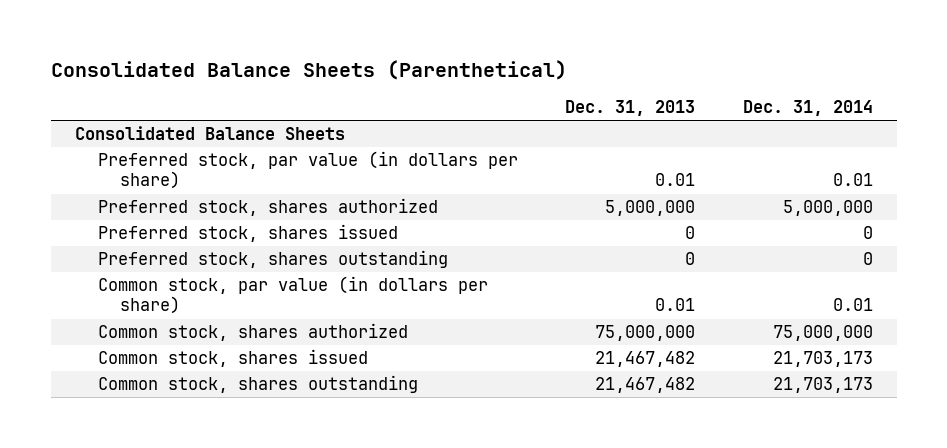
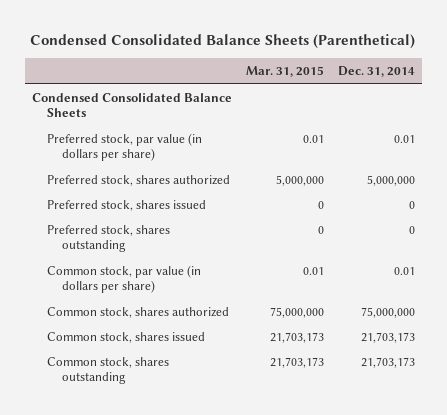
[50,59,567,80] Consolidated Balance Sheets (Parenthetical) -> [30,34,416,50] Condensed Consolidated Balance Sheets (Parenthetical)
[565,99,696,116] Dec. 31, 2013 -> none
none -> [245,66,324,78] Mar. 31, 2015
[74,126,345,141] Consolidated Balance Sheets -> [32,92,233,118] Condensed Consolidated Balance Sheets

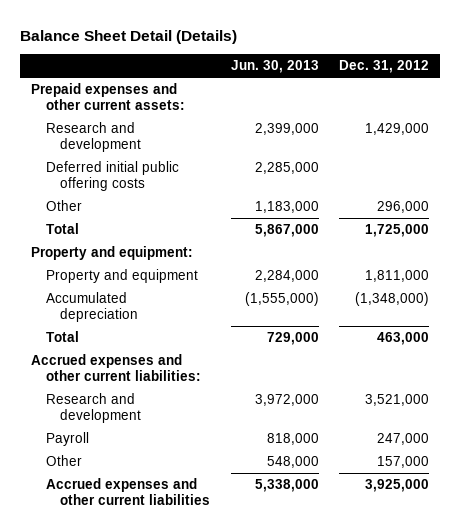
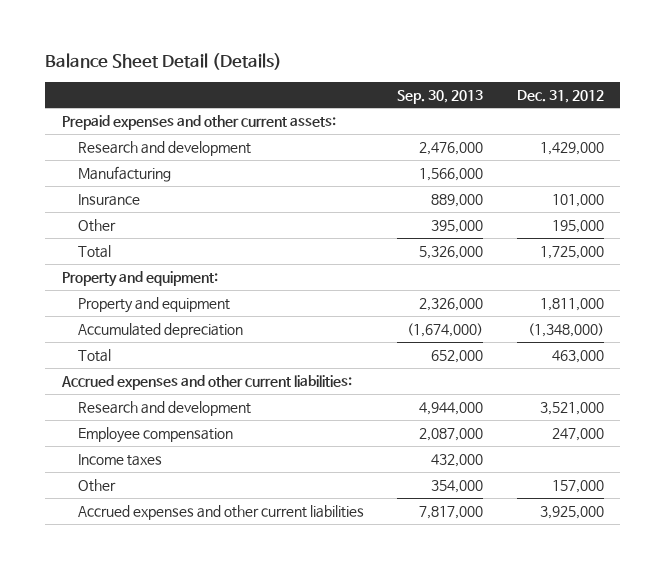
[230,60,319,74] Jun. 30, 2013 -> none
none -> [397,89,484,104] Sep. 30, 2013
[45,161,179,191] Deferred initial public offering costs -> none
none -> [77,166,171,183] Manufacturing
none -> [77,194,140,207] Insurance
[377,201,430,214] 296,000 -> [551,220,604,234] 195,000
[45,432,89,447] Payroll -> [77,427,233,444] Employee compensation
none -> [77,454,162,467] Income taxes

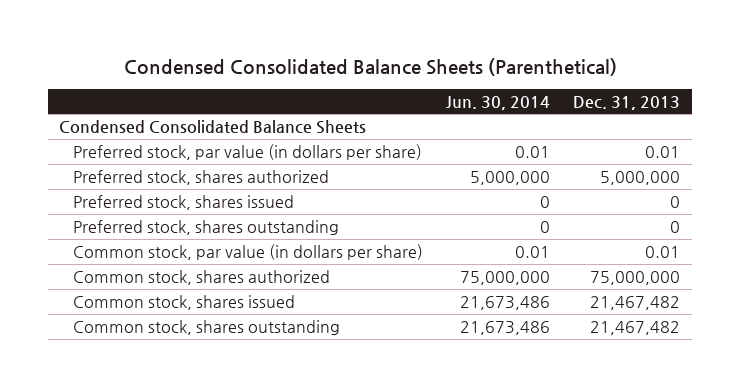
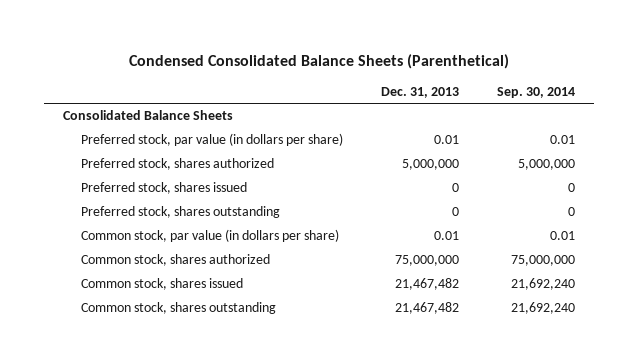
[445,95,550,110] Jun. 30, 2014 -> none
none -> [497,86,576,98] Sep. 30, 2014
[59,120,367,135] Condensed Consolidated Balance Sheets -> [63,110,234,121] Consolidated Balance Sheets

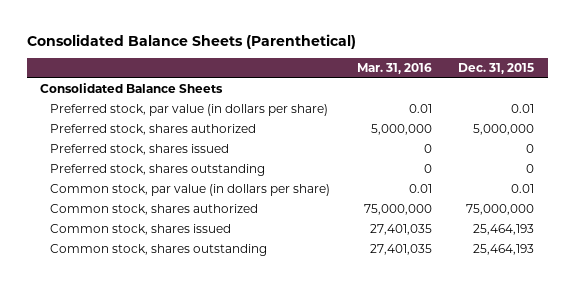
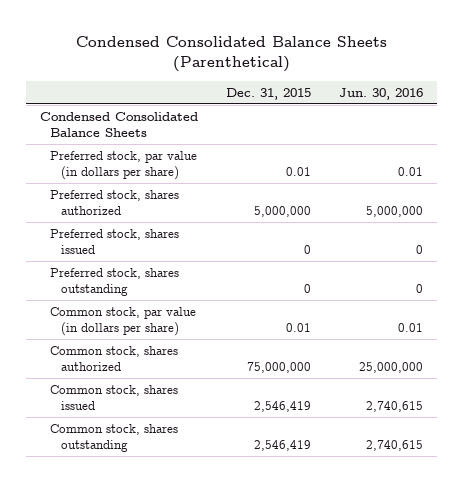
[26,33,356,49] Consolidated Balance Sheets (Parenthetical) -> [75,35,387,73] Condensed Consolidated Balance Sheets (Parenthetical)
[356,63,432,75] Mar. 31, 2016 -> none
none -> [339,87,424,100] Jun. 30, 2016
[40,83,224,94] Consolidated Balance Sheets -> [40,112,199,138] Condensed Consolidated Balance Sheets
[473,224,535,236] 25,464,193 -> [254,401,312,413] 2,546,419
[473,244,535,256] 25,464,193 -> [254,440,312,452] 2,546,419

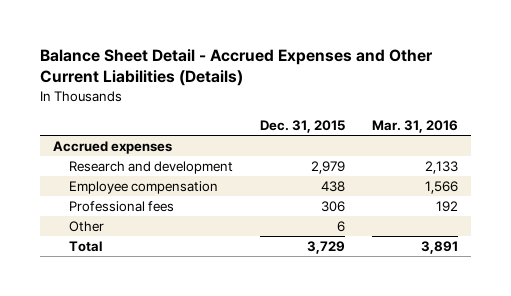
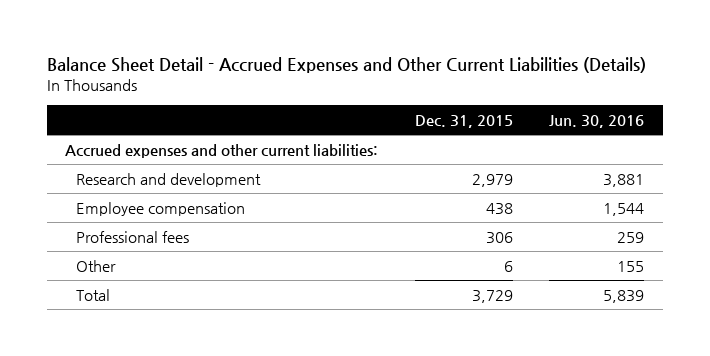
[372,119,459,133] Mar. 31, 2016 -> none
none -> [549,114,645,128] Jun. 30, 2016
[53,141,173,155] Accrued expenses -> [65,143,379,158] Accrued expenses and other current liabilities:

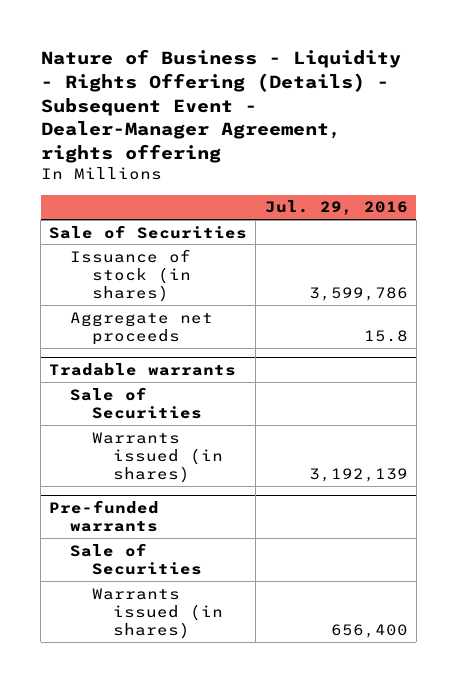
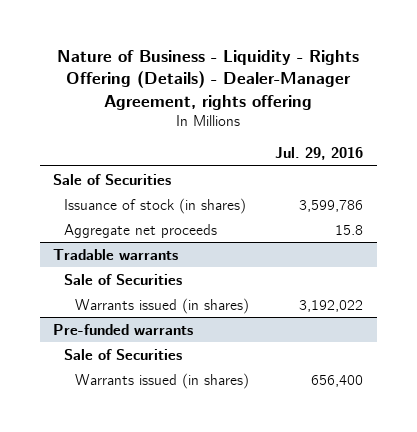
[40,49,401,163] Nature of Business - Liquidity - Rights Offering (Details) - Subsequent Event - Dealer-Manager Agreement, rights offering -> [57,50,360,110] Nature of Business - Liquidity - Rights Offering (Details) - Dealer-Manager Agreement, rights offering
[308,467,408,482] 3,192,139 -> [299,299,364,312] 3,192,022

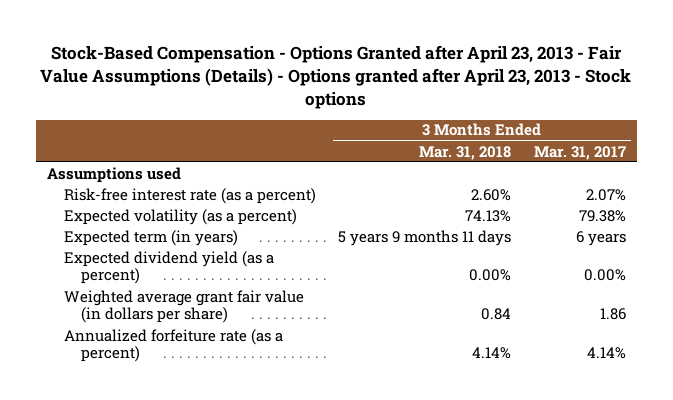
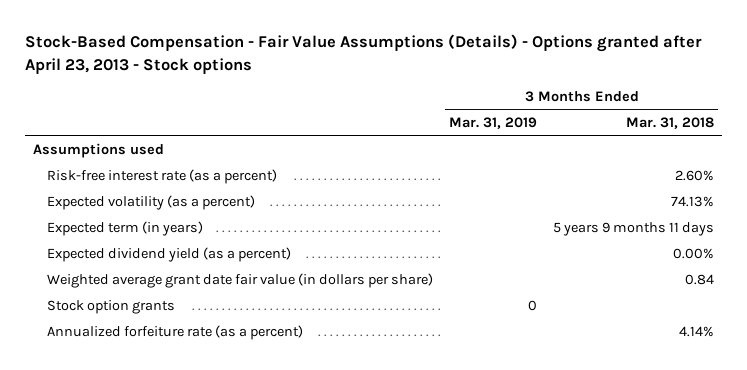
[40,44,632,109] Stock-Based Compensation - Options Granted after April 23, 2013 - Fair Value Assumptions (Details) - Options granted after April 23, 2013 - Stock options -> [25,34,703,74] Stock-Based Compensation - Fair Value Assumptions (Details) - Options granted after April 23, 2013 - Stock options
[533,145,626,160] Mar. 31, 2017 -> none
none -> [449,117,538,130] Mar. 31, 2019
[64,289,305,324] Weighted average grant fair value (in dollars per share) -> [47,273,434,289] Weighted average grant date fair value (in dollars per share)
none -> [47,300,176,315] Stock option grants

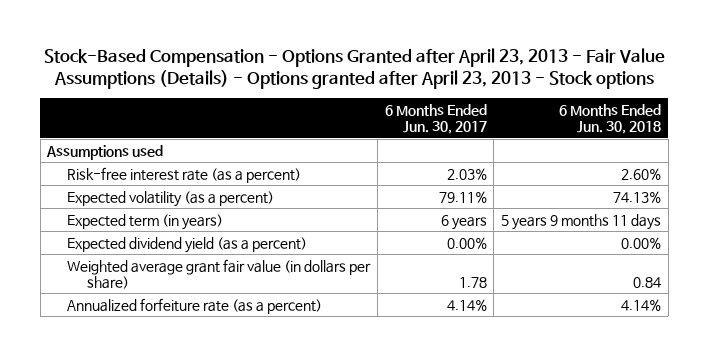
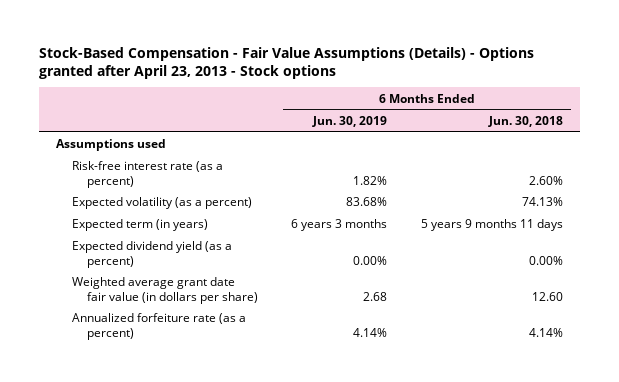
[44,48,666,90] Stock-Based Compensation - Options Granted after April 23, 2013 - Fair Value Assumptions (Details) - Options granted after April 23, 2013 - Stock options -> [39,46,535,79] Stock-Based Compensation - Fair Value Assumptions (Details) - Options granted after April 23, 2013 - Stock options
[384,104,487,135] 6 Months Ended Jun. 30, 2017 -> none
none -> [312,115,388,127] Jun. 30, 2019
[67,258,372,290] Weighted average grant fair value (in dollars per share) -> [71,277,258,304] Weighted average grant date fair value (in dollars per share)
[633,277,662,289] 0.84 -> [531,291,563,301] 12.60

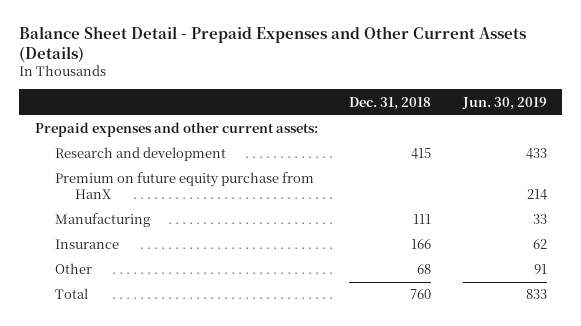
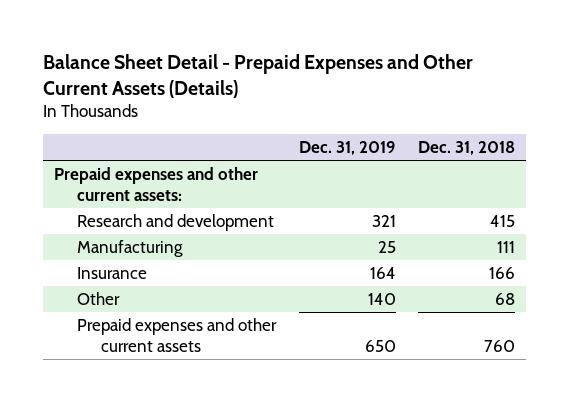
[461,96,547,110] Jun. 30, 2019 -> none
none -> [298,141,396,156] Dec. 31, 2019
[54,172,314,200] Premium on future equity purchase from HanX -> none
[54,288,88,300] Total -> [77,317,278,352] Prepaid expenses and other current assets

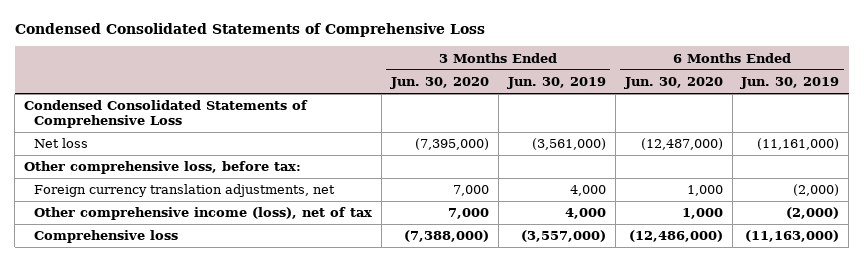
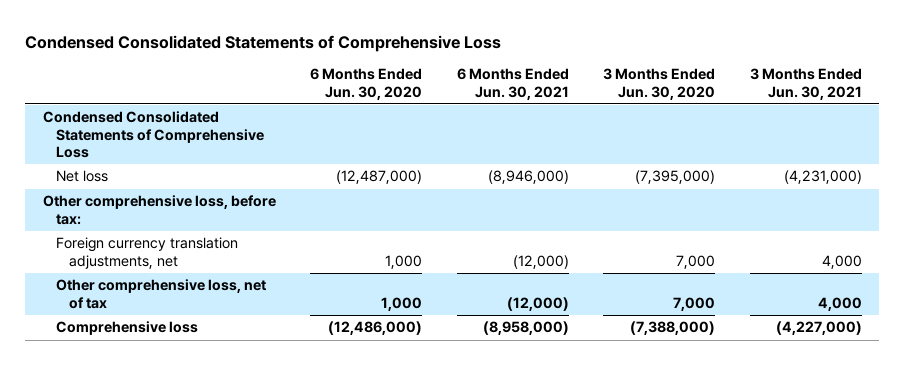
[506,77,606,90] Jun. 30, 2019 -> none
[740,77,840,90] Jun. 30, 2019 -> none
none -> [456,68,569,100] 6 Months Ended Jun. 30, 2021
none -> [749,68,862,100] 3 Months Ended Jun. 30, 2021
[34,207,373,221] Other comprehensive income (loss), net of tax -> [55,279,266,309] Other comprehensive loss, net of tax

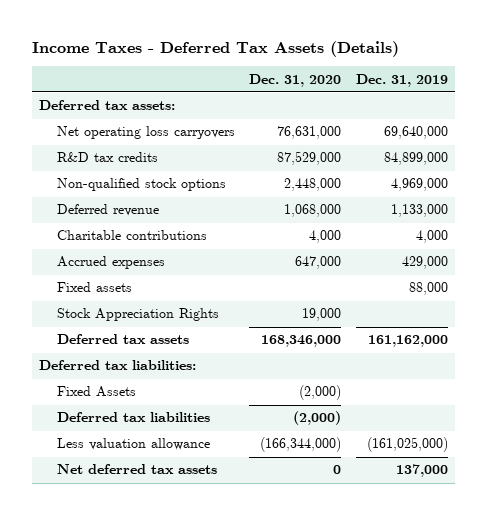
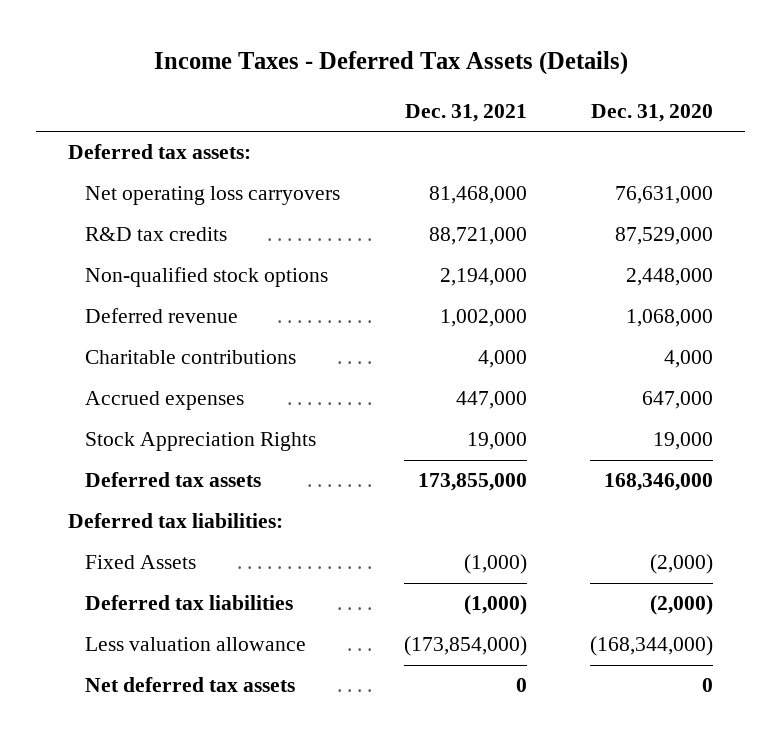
[355,73,448,87] Dec. 31, 2019 -> none
none -> [404,103,527,122] Dec. 31, 2021
[56,282,132,293] Fixed assets -> none
[260,437,342,453] (166,344,000) -> [590,636,714,657] (168,344,000)

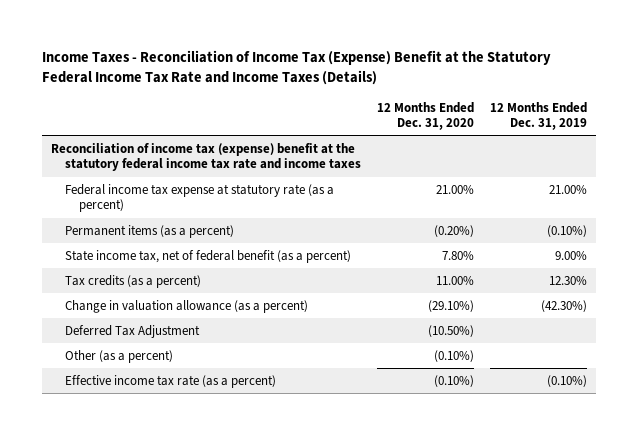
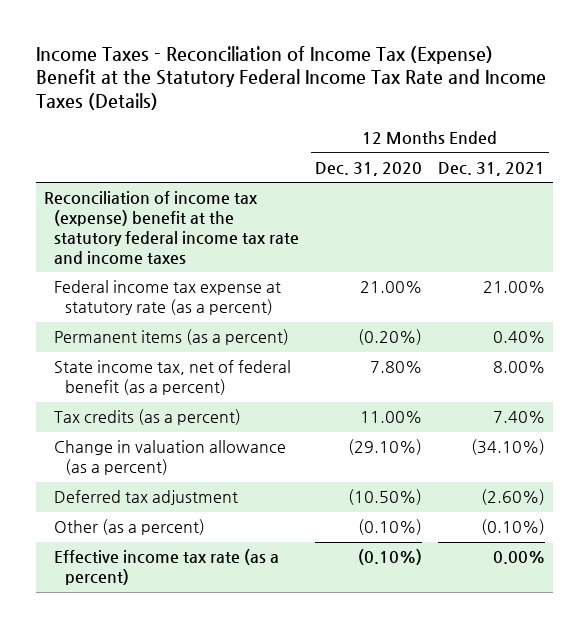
[490,101,588,131] 12 Months Ended Dec. 31, 2019 -> none
none -> [437,161,545,176] Dec. 31, 2021
[64,324,200,338] Deferred Tax Adjustment -> [54,490,239,506] Deferred tax adjustment

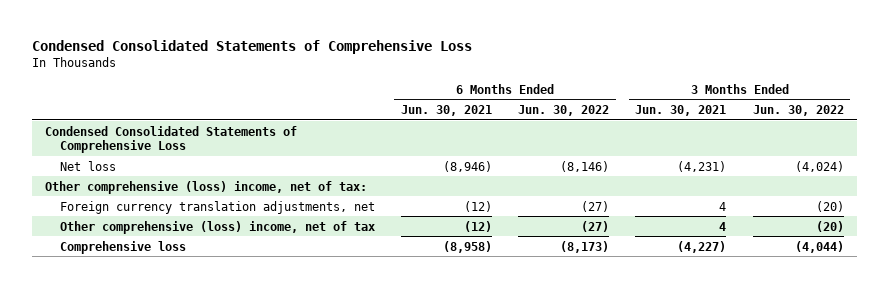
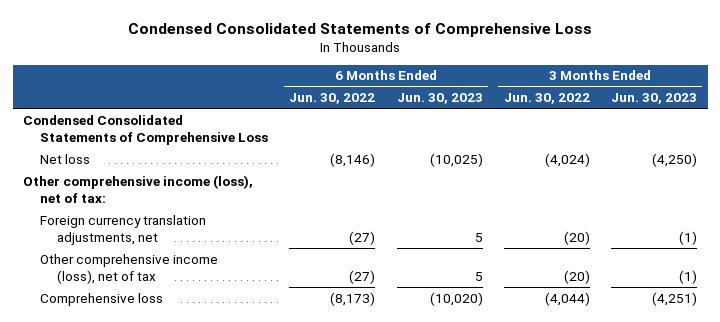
[400,105,492,117] Jun. 30, 2021 -> none
[635,105,727,117] Jun. 30, 2021 -> none
none -> [396,93,483,105] Jun. 30, 2023
none -> [610,93,697,105] Jun. 30, 2023
[45,180,368,194] Other comprehensive (loss) income, net of tax: -> [23,174,254,203] Other comprehensive income (loss), net of tax:
[59,220,375,234] Other comprehensive (loss) income, net of tax -> [40,253,219,284] Other comprehensive income (loss), net of tax

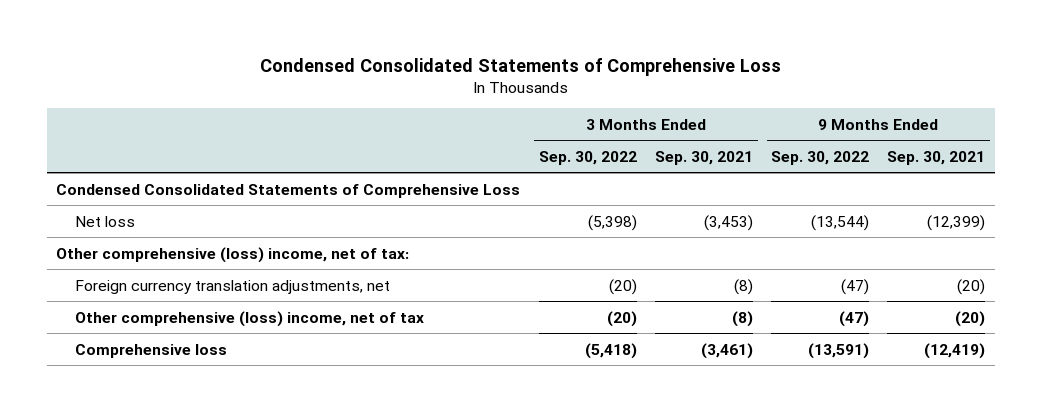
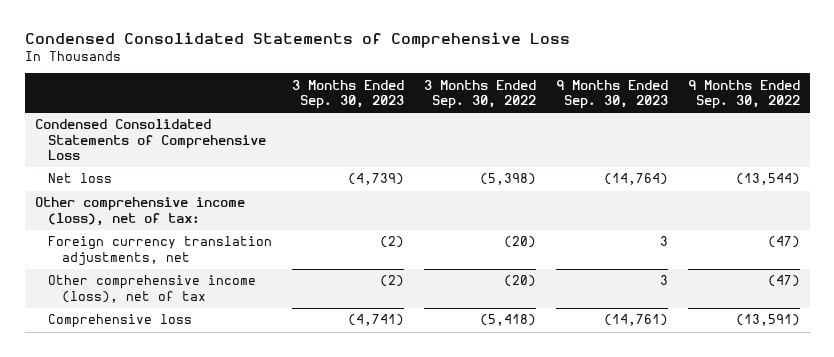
[654,150,753,165] Sep. 30, 2021 -> none
[887,150,986,165] Sep. 30, 2021 -> none
none -> [292,79,405,110] 3 Months Ended Sep. 30, 2023
none -> [555,79,668,110] 9 Months Ended Sep. 30, 2023
[56,246,410,263] Other comprehensive (loss) income, net of tax: -> [34,197,245,226] Other comprehensive income (loss), net of tax:
[74,310,424,327] Other comprehensive (loss) income, net of tax -> [48,275,257,303] Other comprehensive income (loss), net of tax

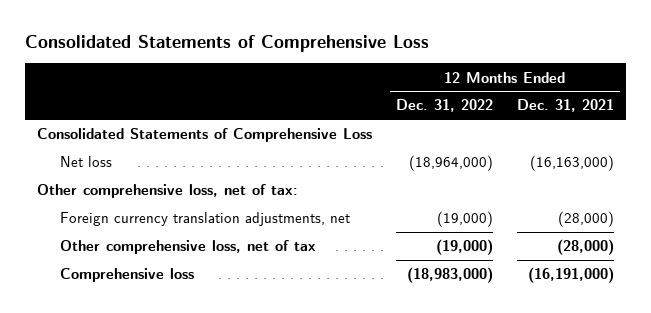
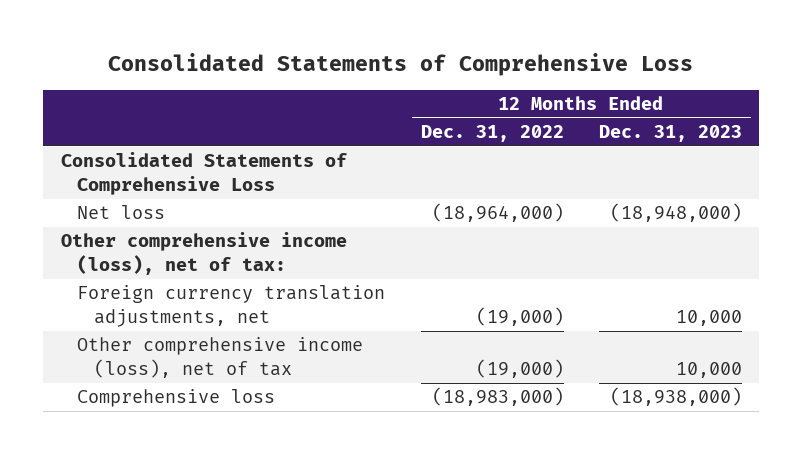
[517,99,615,113] Dec. 31, 2021 -> none
none -> [598,125,742,143] Dec. 31, 2023
[37,184,299,199] Other comprehensive loss, net of tax: -> [60,232,347,276] Other comprehensive income (loss), net of tax:
[60,240,317,255] Other comprehensive loss, net of tax -> [77,337,364,379] Other comprehensive income (loss), net of tax

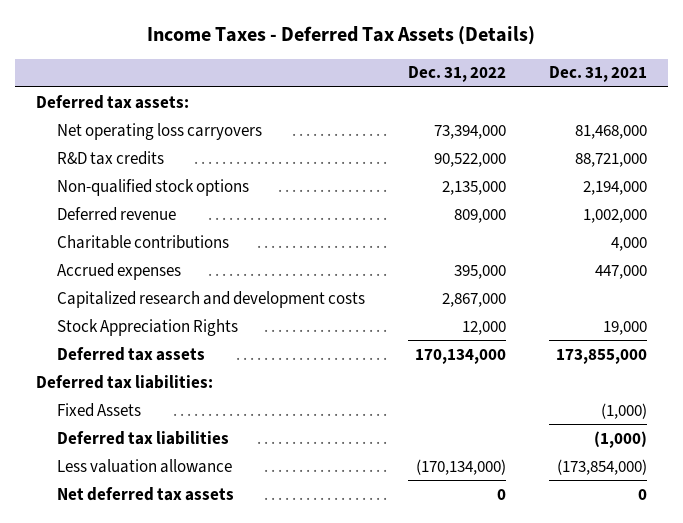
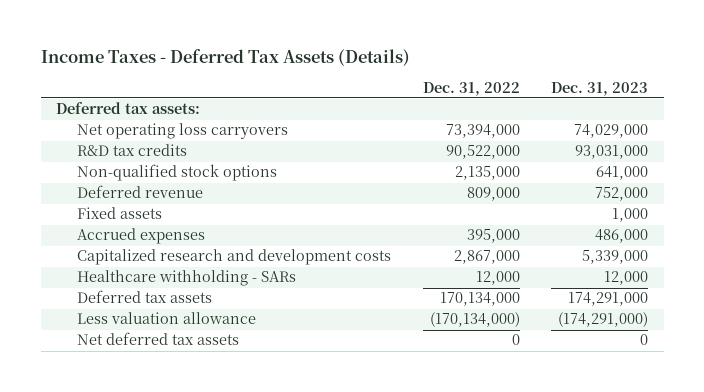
[548,66,647,83] Dec. 31, 2021 -> none
none -> [550,81,648,96] Dec. 31, 2023
[57,234,230,249] Charitable contributions -> none
none -> [77,207,163,220] Fixed assets
[57,318,239,336] Stock Appreciation Rights -> [77,270,297,287] Healthcare withholding - SARs
[36,374,214,389] Deferred tax liabilities: -> none
[57,402,142,417] Fixed Assets -> none
[57,430,230,445] Deferred tax liabilities -> none

